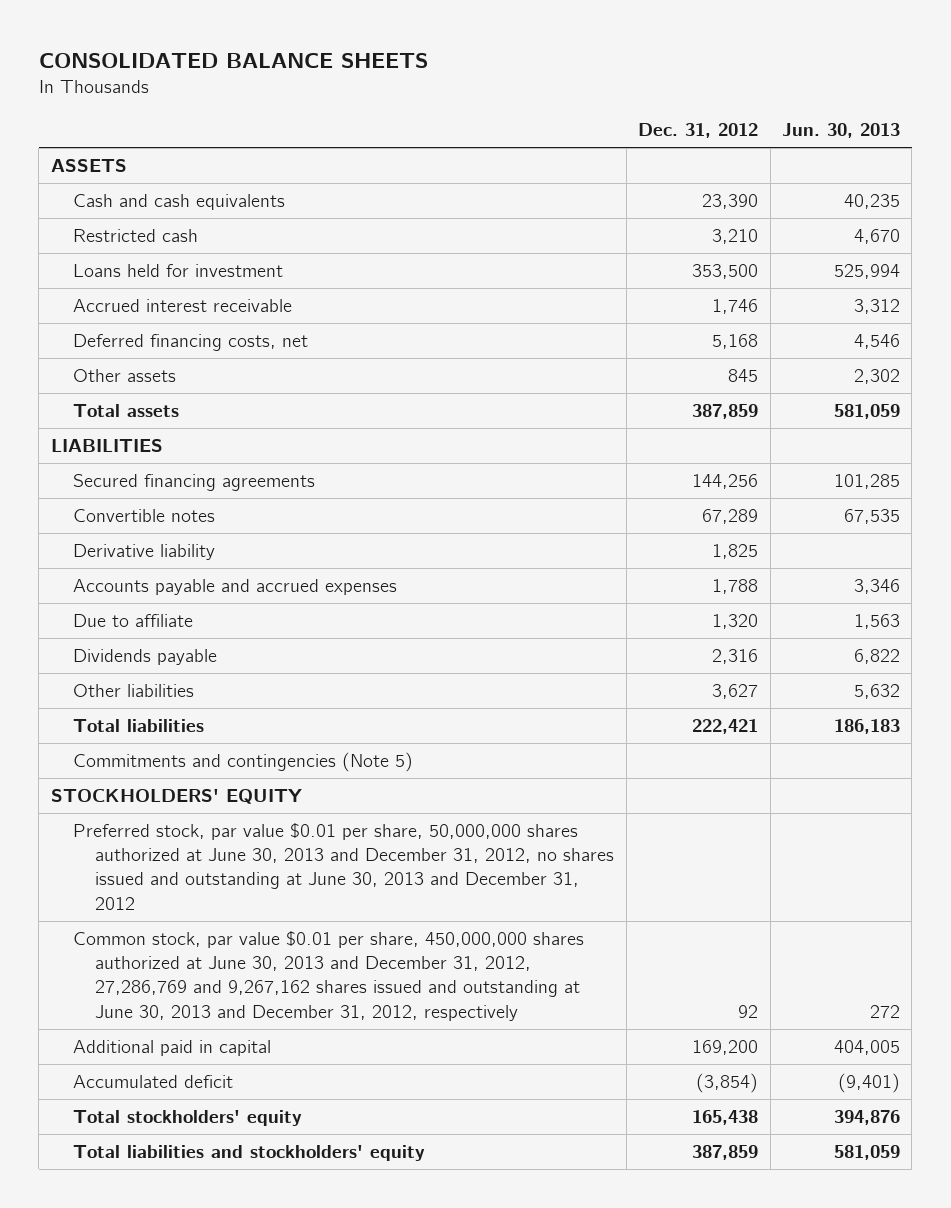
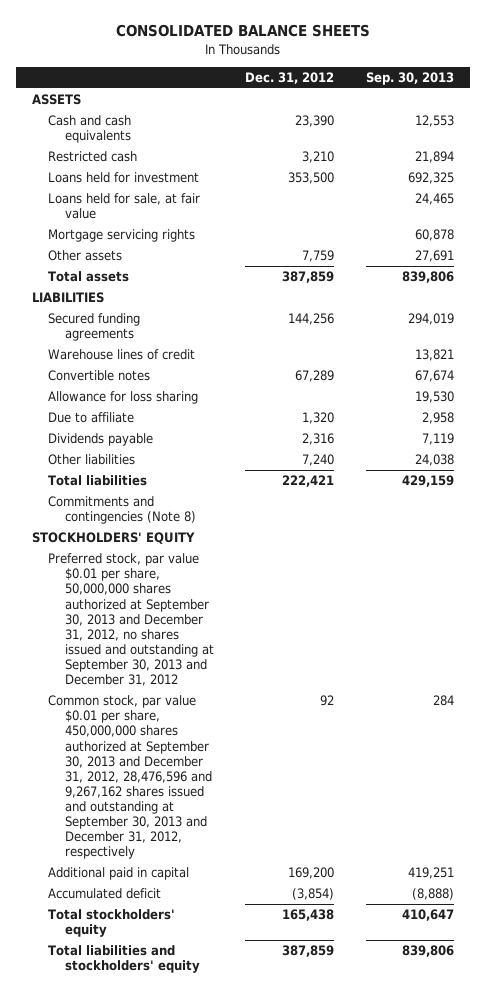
[781,123,900,139] Jun. 30, 2013 -> none
none -> [366,72,455,86] Sep. 30, 2013
[73,298,293,312] Accrued interest receivable -> none
[73,333,309,351] Deferred financing costs, net -> none
none -> [48,193,201,220] Loans held for sale, at fair value
none -> [48,229,196,243] Mortgage servicing rights
[728,368,759,382] 845 -> [302,250,335,263] 7,759
[73,473,316,491] Secured financing agreements -> [48,313,141,342] Secured funding agreements
none -> [48,349,196,361] Warehouse lines of credit
[73,543,216,560] Derivative liability -> none
[73,578,398,595] Accounts payable and accrued expenses -> none
none -> [48,391,199,405] Allowance for loss sharing
[712,683,759,699] 3,627 -> [302,454,335,467] 7,240
[73,751,414,772] Commitments and contingencies (Note 5) -> [48,496,196,525] Commitments and contingencies (Note 8)
[73,822,615,910] Preferred stock, par value $0.01 per share, 50,000,000 shares authorized at June 30, 2013 and December 31, 2012, no shares issued and outstanding at June 30, 2013 and December 31, 2012 -> [48,553,214,686] Preferred stock, par value $0.01 per share, 50,000,000 shares authorized at September 30, 2013 and December 31, 2012, no shares issued and outstanding at September 30, 2013 and December 31, 2012
[73,930,585,1021] Common stock, par value $0.01 per share, 450,000,000 shares authorized at June 30, 2013 and December 31, 2012, 27,286,769 and 9,267,162 shares issued and outstanding at June 30, 2013 and December 31, 2012, respectively -> [48,695,212,860] Common stock, par value $0.01 per share, 450,000,000 shares authorized at September 30, 2013 and December 31, 2012, 28,476,596 and 9,267,162 shares issued and outstanding at September 30, 2013 and December 31, 2012, respectively

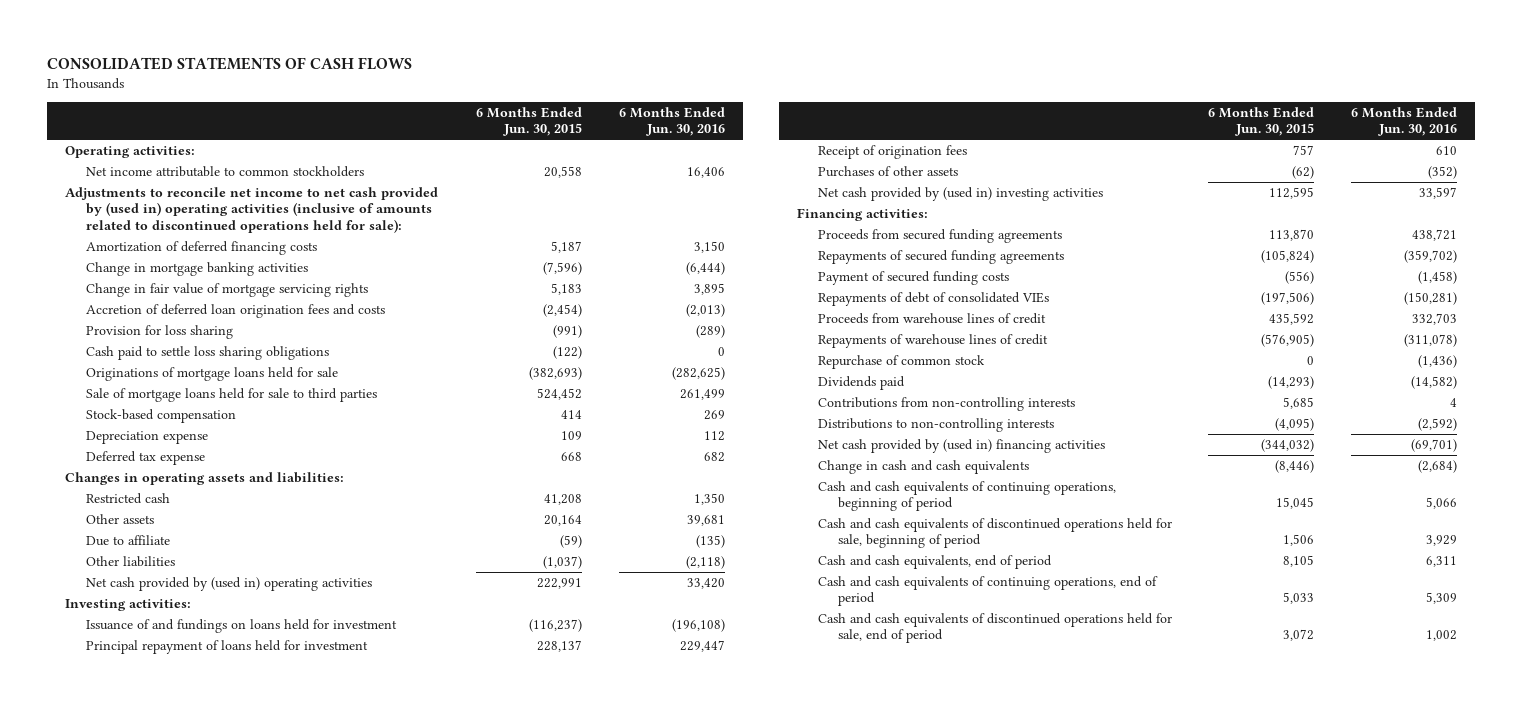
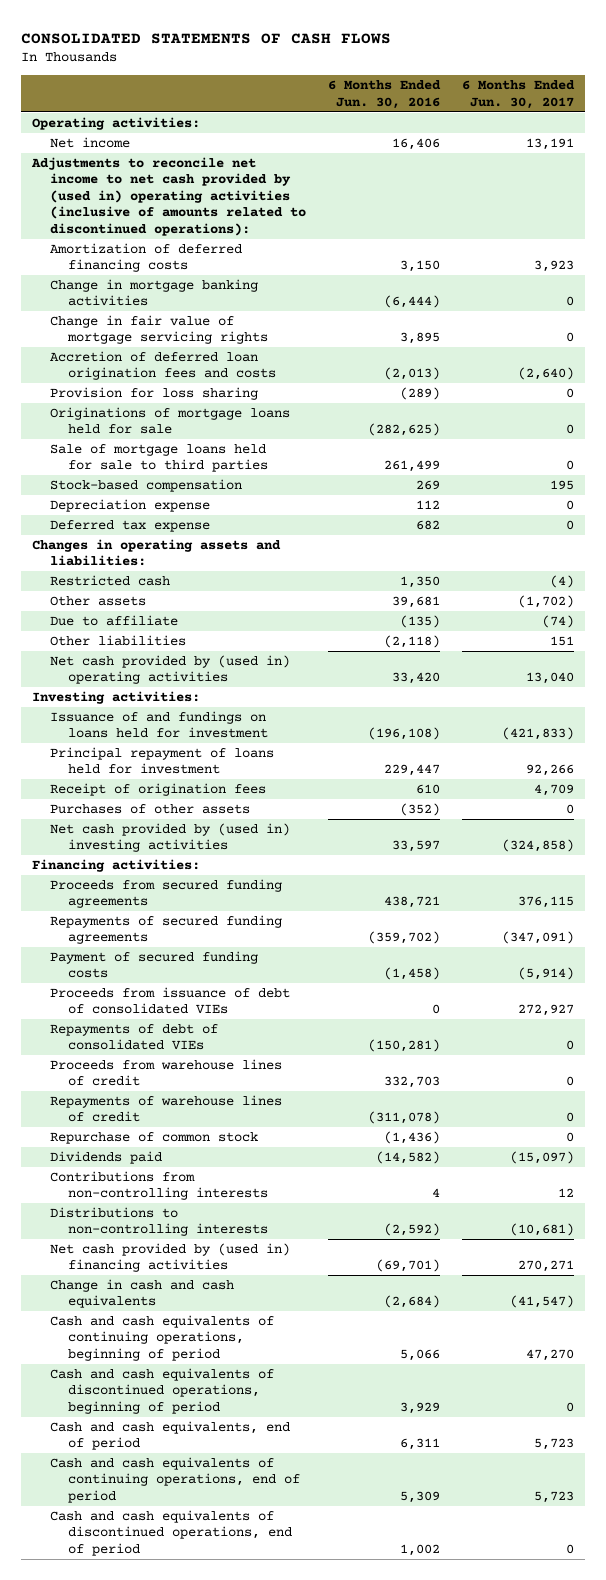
[476,106,583,137] 6 Months Ended Jun. 30, 2015 -> none
none -> [461,80,575,109] 6 Months Ended Jun. 30, 2017
[85,166,364,178] Net income attributable to common stockholders -> [49,136,130,148] Net income
[65,187,439,233] Adjustments to reconcile net income to net cash provided by (used in) operating activities (inclusive of amounts related to discontinued operations held for sale): -> [30,156,306,236] Adjustments to reconcile net income to net cash provided by (used in) operating activities (inclusive of amounts related to discontinued operations):
[85,346,329,361] Cash paid to settle loss sharing obligations -> none
none -> [49,986,290,1015] Proceeds from issuance of debt of consolidated VIEs
[817,518,1172,549] Cash and cash equivalents of discontinued operations held for sale, beginning of period -> [49,1367,274,1414] Cash and cash equivalents of discontinued operations, beginning of period
[817,613,1172,644] Cash and cash equivalents of discontinued operations held for sale, end of period -> [49,1509,292,1556] Cash and cash equivalents of discontinued operations, end of period

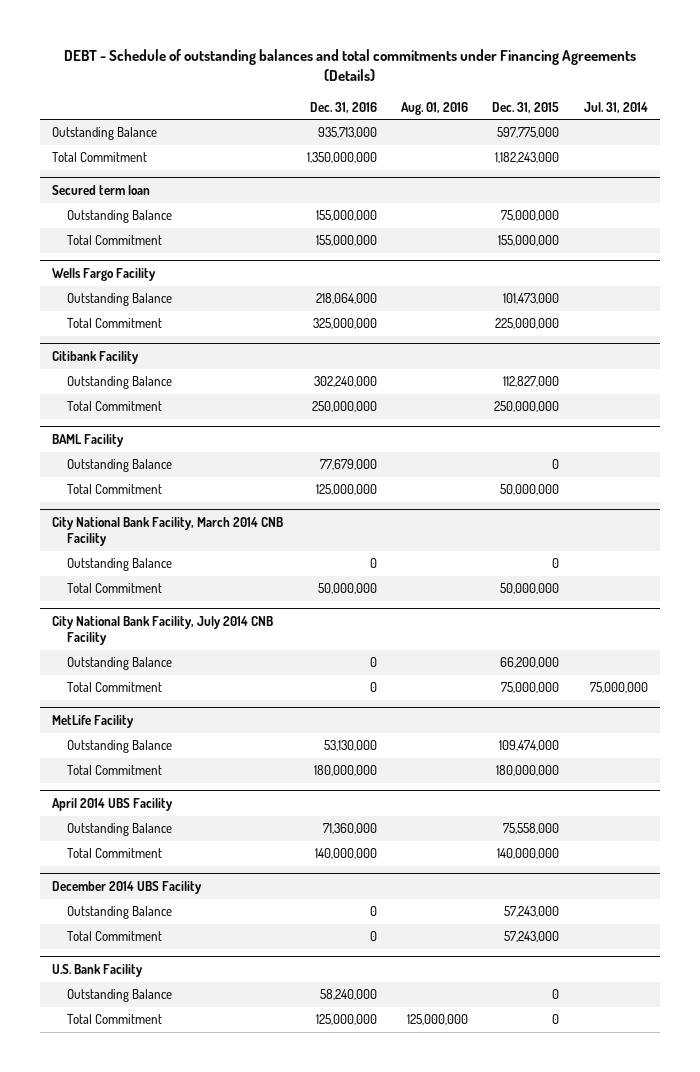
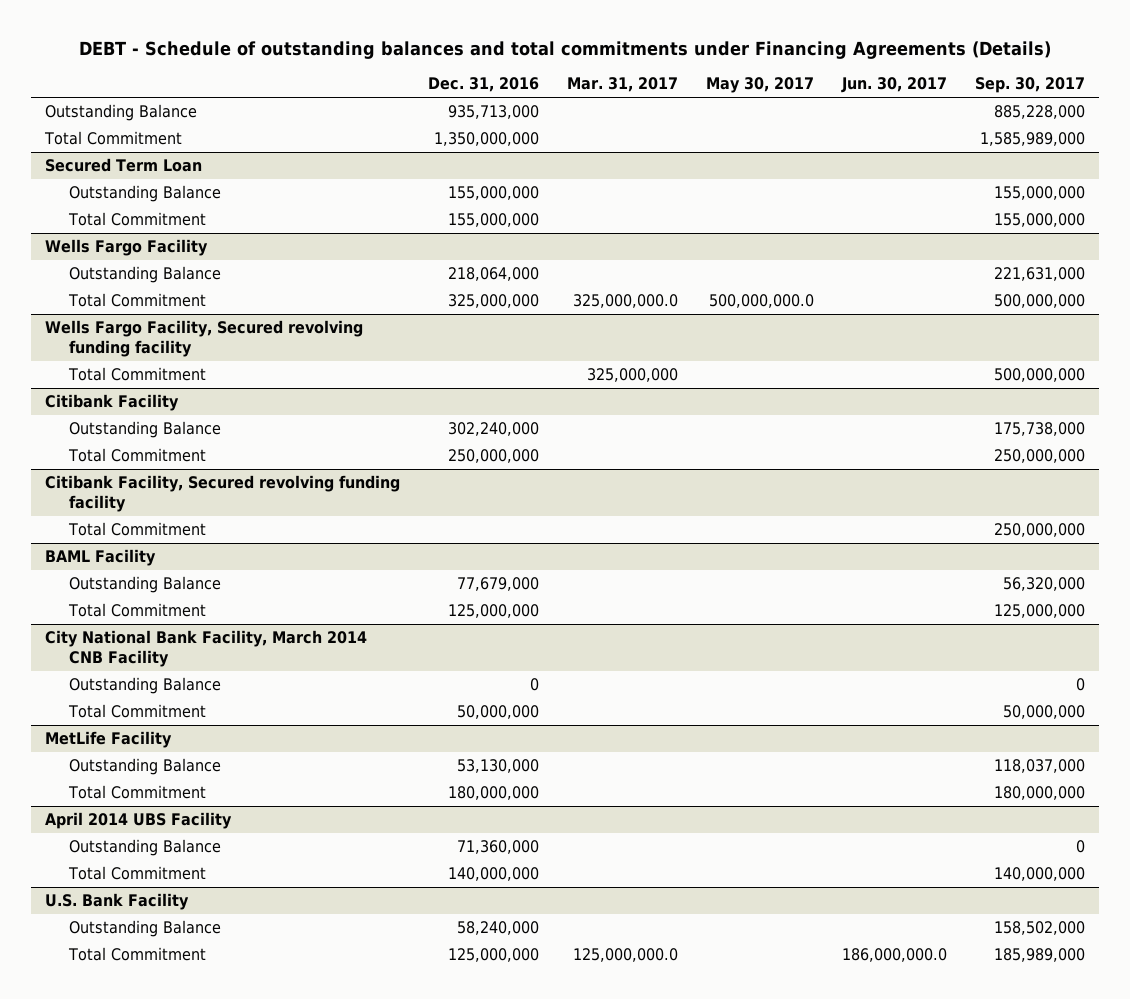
[401,101,469,115] Aug. 01, 2016 -> none
[492,101,560,113] Dec. 31, 2015 -> none
[583,101,648,113] Jul. 31, 2014 -> none
none -> [566,77,678,93] Mar. 31, 2017
none -> [705,77,814,94] May 30, 2017
none -> [840,77,947,94] Jun. 30, 2017
none -> [974,77,1085,94] Sep. 30, 2017
[52,185,151,196] Secured term loan -> [44,158,202,173] Secured Term Loan
none -> [44,320,363,357] Wells Fargo Facility, Secured revolving funding facility
none -> [67,367,206,382] Total Commitment
none -> [44,475,400,512] Citibank Facility, Secured revolving funding facility
none -> [67,522,206,537] Total Commitment
[52,616,274,645] City National Bank Facility, July 2014 CNB Facility -> none
[67,657,173,671] Outstanding Balance -> none
[67,682,163,693] Total Commitment -> none
[52,881,203,895] December 2014 UBS Facility -> none
[67,906,173,920] Outstanding Balance -> none
[67,931,163,942] Total Commitment -> none

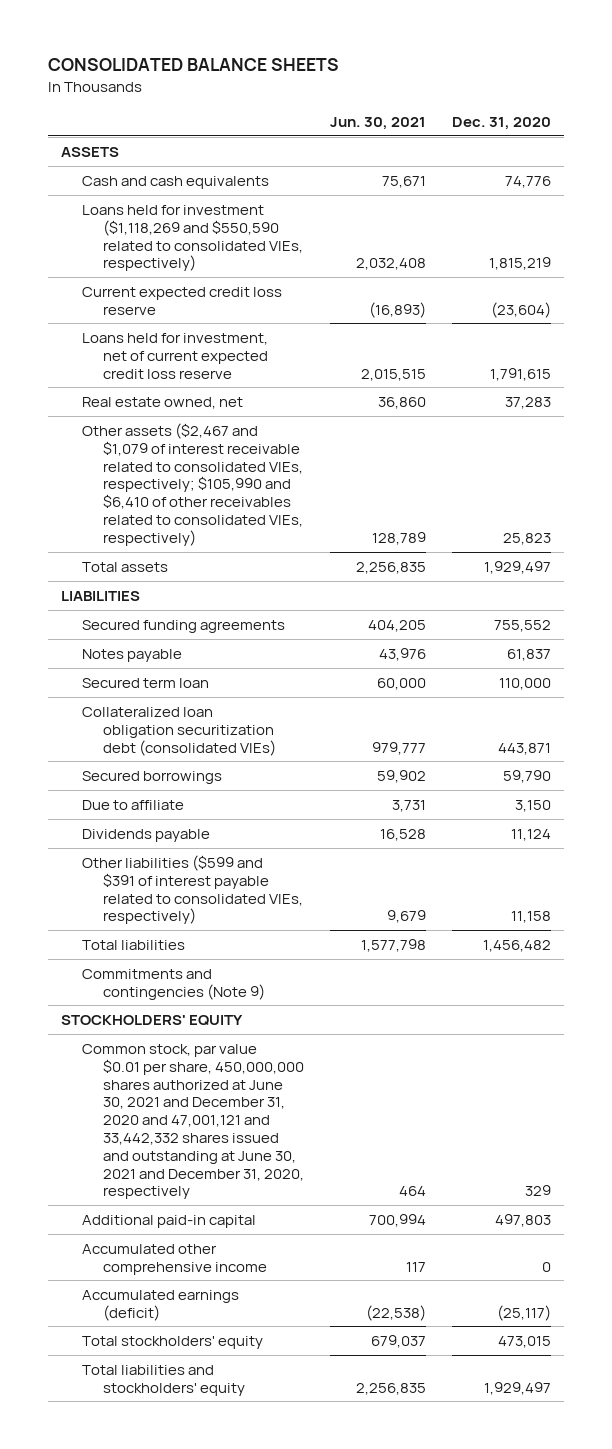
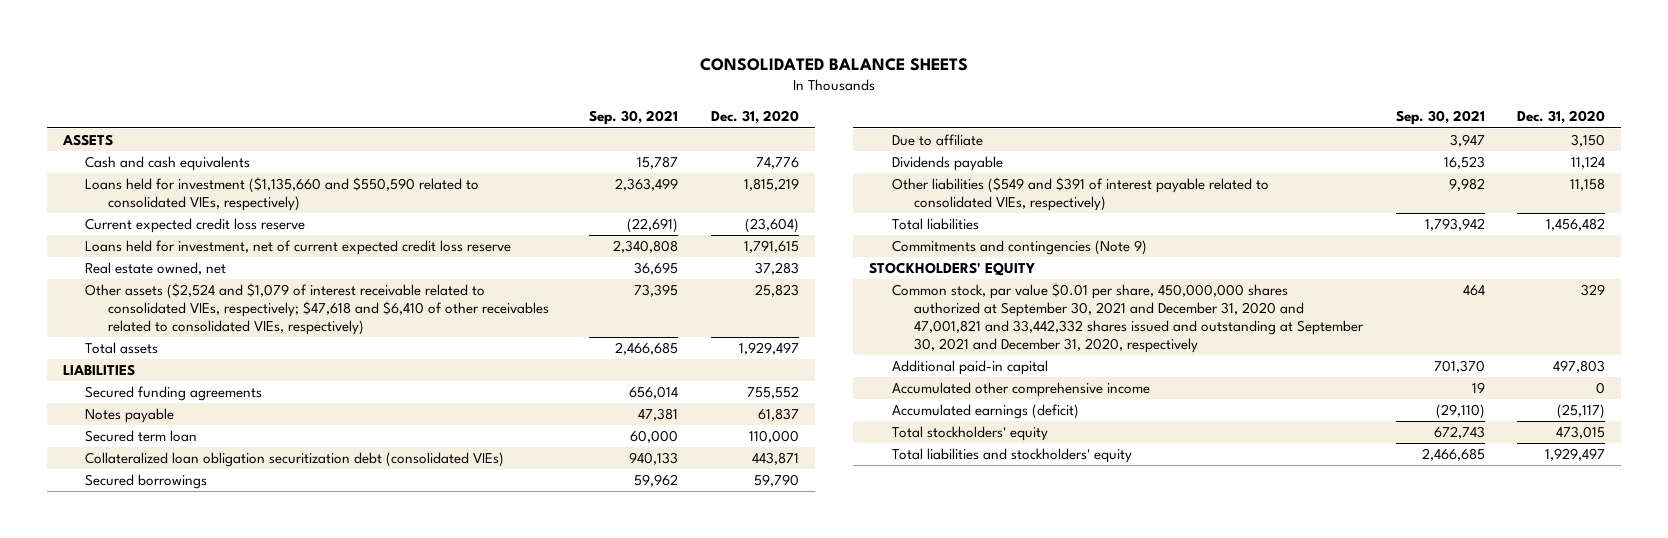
[329,116,426,130] Jun. 30, 2021 -> none
none -> [589,110,679,126] Sep. 30, 2021
[81,204,303,272] Loans held for investment ($1,118,269 and $550,590 related to consolidated VIEs, respectively) -> [85,177,480,212] Loans held for investment ($1,135,660 and $550,590 related to consolidated VIEs, respectively)
[81,422,303,546] Other assets ($2,467 and $1,079 of interest receivable related to consolidated VIEs, respectively; $105,990 and $6,410 of other receivables related to consolidated VIEs, respectively) -> [85,283,549,335] Other assets ($2,524 and $1,079 of interest receivable related to consolidated VIEs, respectively; $47,618 and $6,410 of other receivables related to consolidated VIEs, respectively)
[81,854,303,925] Other liabilities ($599 and $391 of interest payable related to consolidated VIEs, respectively) -> [891,177,1269,212] Other liabilities ($549 and $391 of interest payable related to consolidated VIEs, respectively)
[81,1043,304,1200] Common stock, par value $0.01 per share, 450,000,000 shares authorized at June 30, 2021 and December 31, 2020 and 47,001,121 and 33,442,332 shares issued and outstanding at June 30, 2021 and December 31, 2020, respectively -> [891,283,1365,353] Common stock, par value $0.01 per share, 450,000,000 shares authorized at September 30, 2021 and December 31, 2020 and 47,001,821 and 33,442,332 shares issued and outstanding at September 30, 2021 and December 31, 2020, respectively

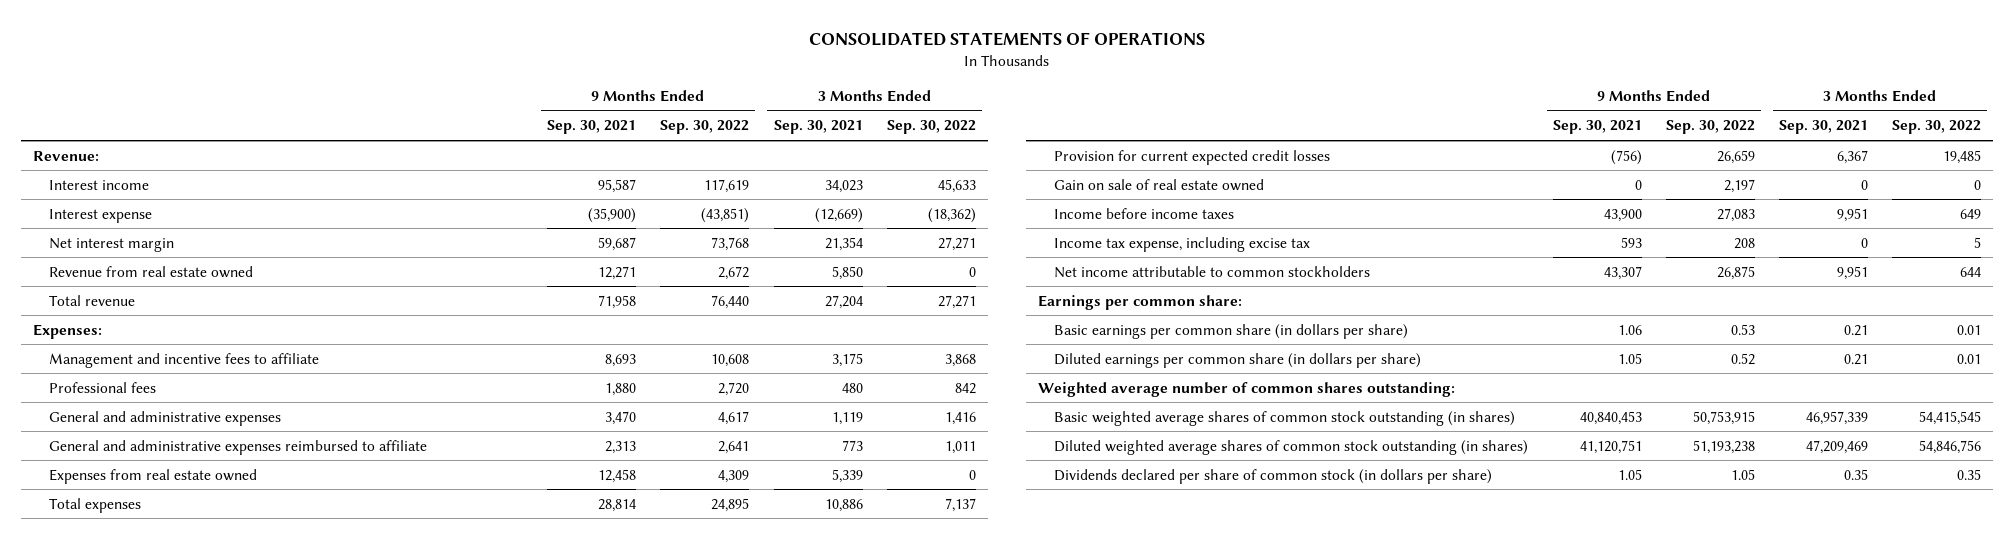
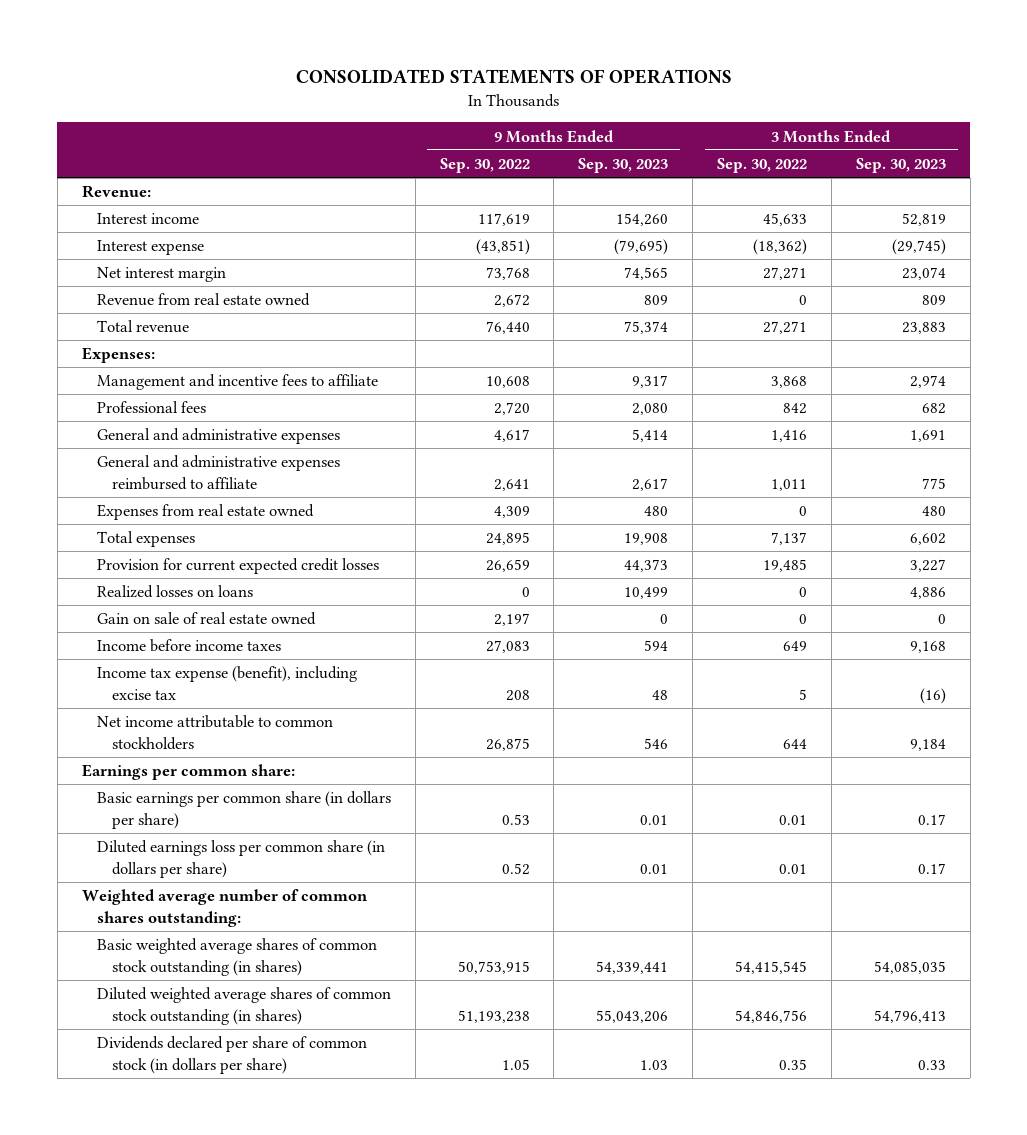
[547,120,637,135] Sep. 30, 2021 -> none
[773,120,863,135] Sep. 30, 2021 -> none
none -> [578,157,669,173] Sep. 30, 2023
none -> [855,157,946,173] Sep. 30, 2023
none -> [96,585,253,599] Realized losses on loans
[1054,236,1311,252] Income tax expense, including excise tax -> [96,666,357,700] Income tax expense (benefit), including excise tax
[1054,352,1422,368] Diluted earnings per common share (in dollars per share) -> [96,840,385,878] Diluted earnings loss per common share (in dollars per share)

